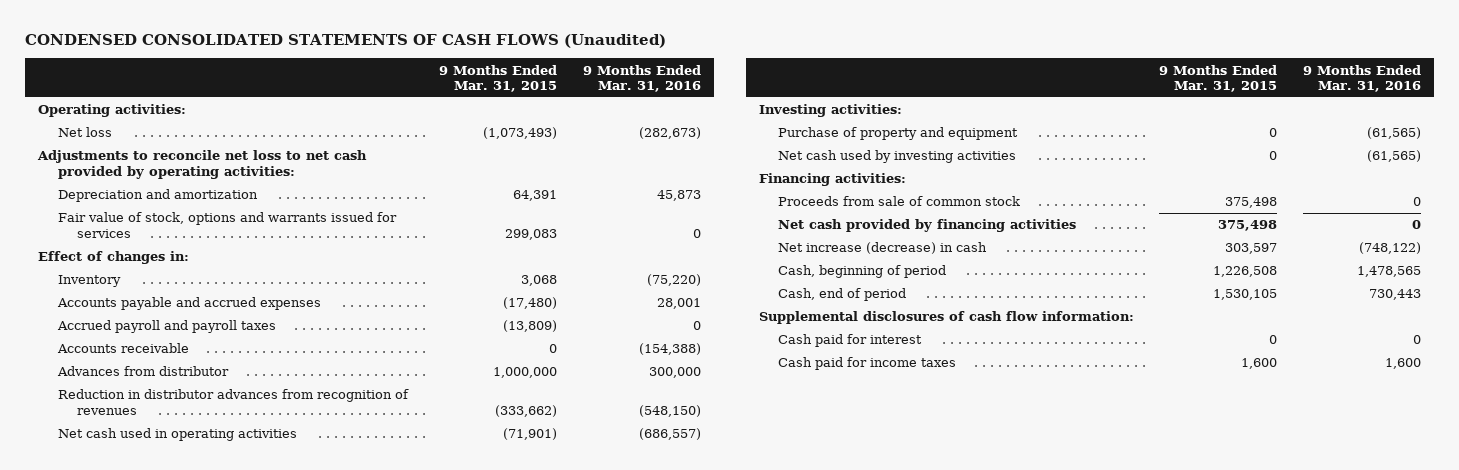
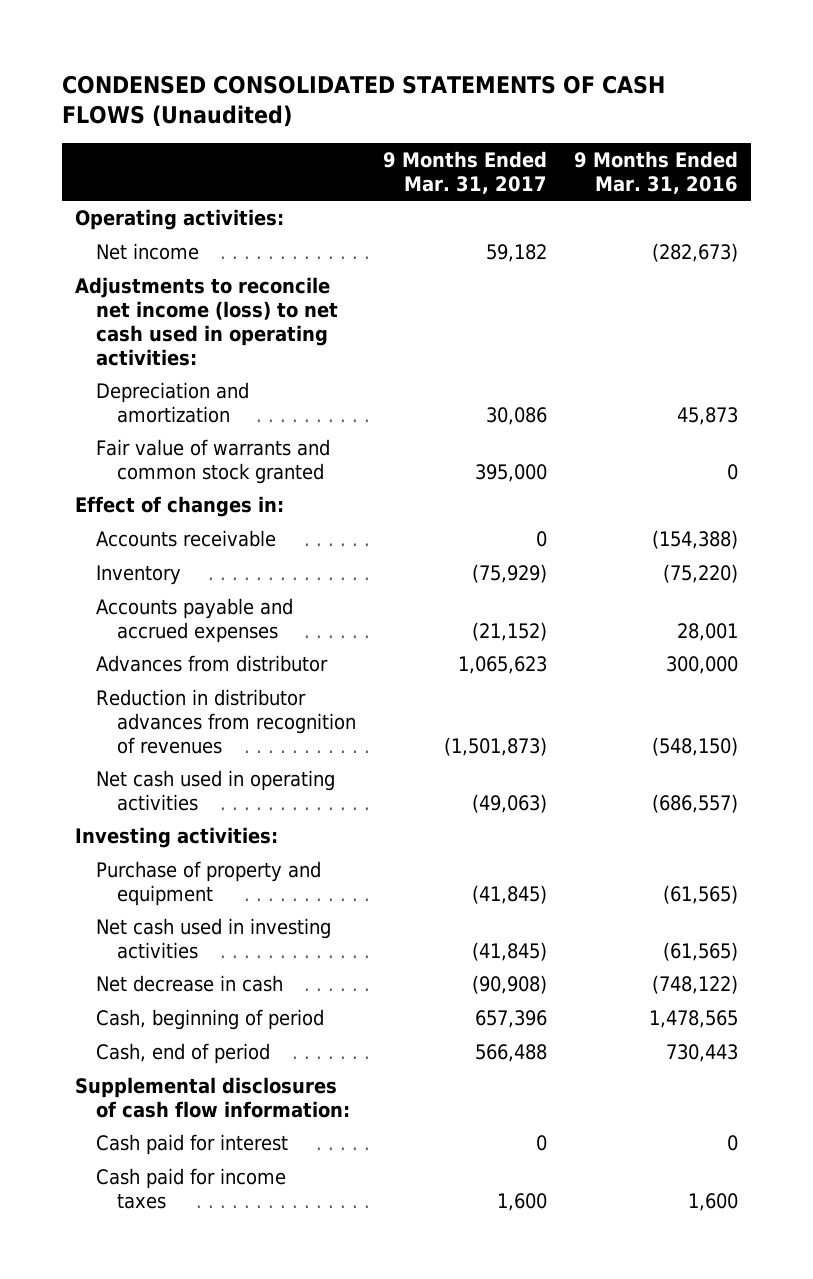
[439,64,558,92] 9 Months Ended Mar. 31, 2015 -> none
none -> [382,150,547,194] 9 Months Ended Mar. 31, 2017
[57,127,112,138] Net loss -> [96,242,200,260] Net income
[37,150,368,179] Adjustments to reconcile net loss to net cash provided by operating activities: -> [75,276,339,366] Adjustments to reconcile net income (loss) to net cash used in operating activities:
[57,212,397,238] Fair value of stock, options and warrants issued for services -> [96,438,331,484] Fair value of warrants and common stock granted
[56,343,189,354] Accounts receivable -> [96,529,277,547] Accounts receivable
[56,320,276,334] Accrued payroll and payroll taxes -> none
[758,173,906,187] Financing activities: -> none
[777,196,1020,207] Proceeds from sale of common stock -> none
[777,219,1076,233] Net cash provided by financing activities -> none
[777,150,1016,164] Net cash used by investing activities -> [96,917,332,959] Net cash used in investing activities
[777,242,987,255] Net increase (decrease) in cash -> [96,974,284,992] Net decrease in cash

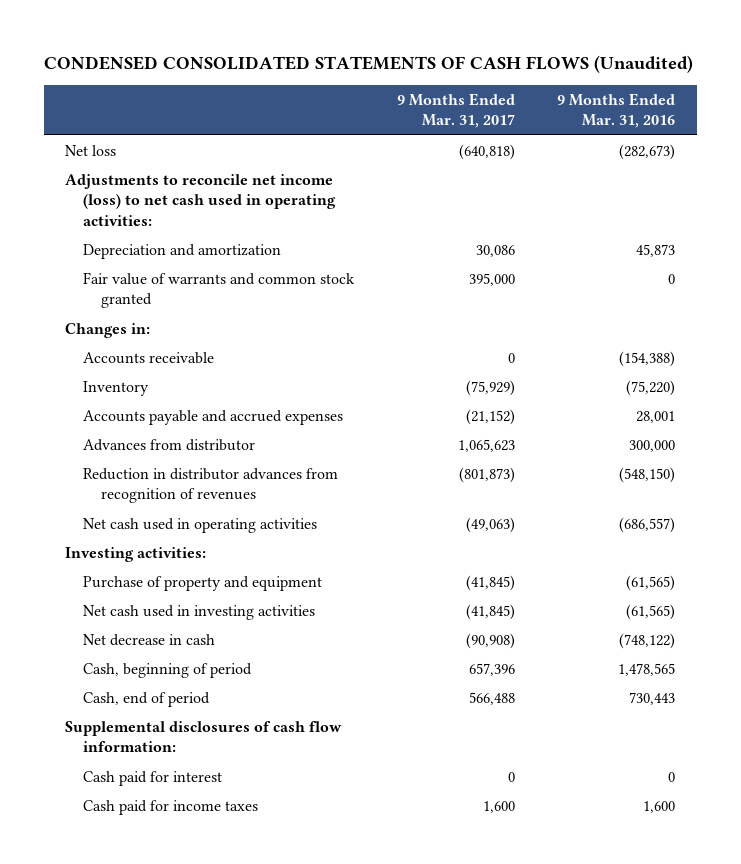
[75,208,285,230] Operating activities: -> none
[96,242,200,260] Net income -> [65,144,117,156] Net loss
[485,243,547,262] 59,182 -> [458,143,515,160] (640,818)
[75,495,285,517] Effect of changes in: -> [65,322,151,338] Changes in:
[443,736,547,756] (1,501,873) -> [458,466,515,483] (801,873)

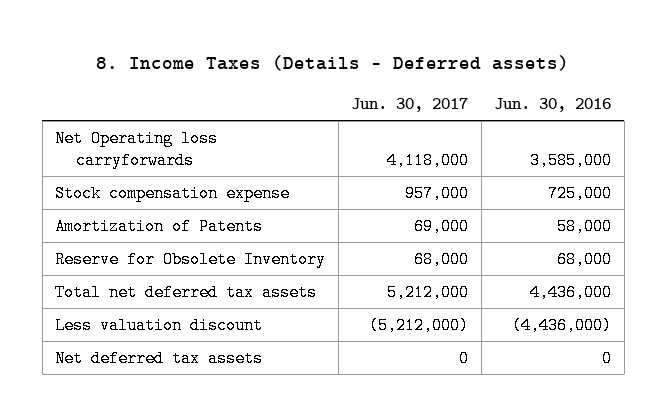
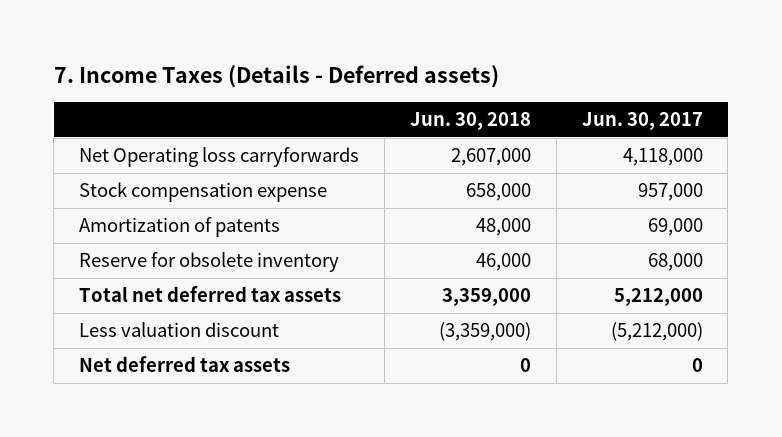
[96,55,570,72] 8. Income Taxes (Details - Deferred assets) -> [53,64,499,88] 7. Income Taxes (Details - Deferred assets)
[494,97,612,112] Jun. 30, 2016 -> none
none -> [409,111,531,130] Jun. 30, 2018
[55,218,264,236] Amortization of Patents -> [79,217,281,238] Amortization of patents
[55,251,327,269] Reserve for Obsolete Inventory -> [79,252,340,273] Reserve for obsolete inventory

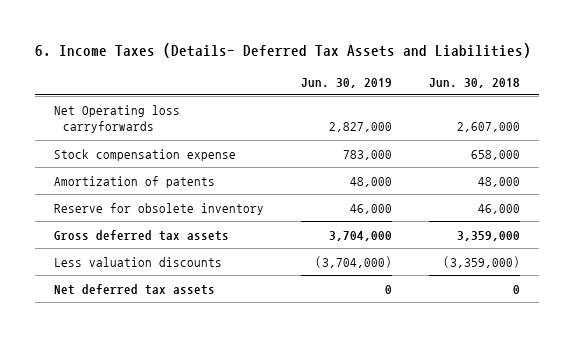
[53,64,499,88] 7. Income Taxes (Details - Deferred assets) -> [34,43,531,59] 6. Income Taxes (Details- Deferred Tax Assets and Liabilities)
[581,111,703,130] Jun. 30, 2017 -> none
none -> [300,77,392,88] Jun. 30, 2019
[79,286,342,303] Total net deferred tax assets -> [53,229,229,241] Gross deferred tax assets
[79,322,280,338] Less valuation discount -> [53,256,222,267] Less valuation discounts

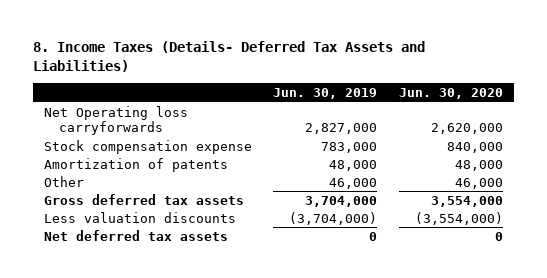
[34,43,531,59] 6. Income Taxes (Details- Deferred Tax Assets and Liabilities) -> [32,40,425,73] 8. Income Taxes (Details- Deferred Tax Assets and Liabilities)
[429,77,521,88] Jun. 30, 2018 -> none
none -> [399,88,504,100] Jun. 30, 2020
[53,202,264,215] Reserve for obsolete inventory -> none
none -> [43,175,84,187] Other

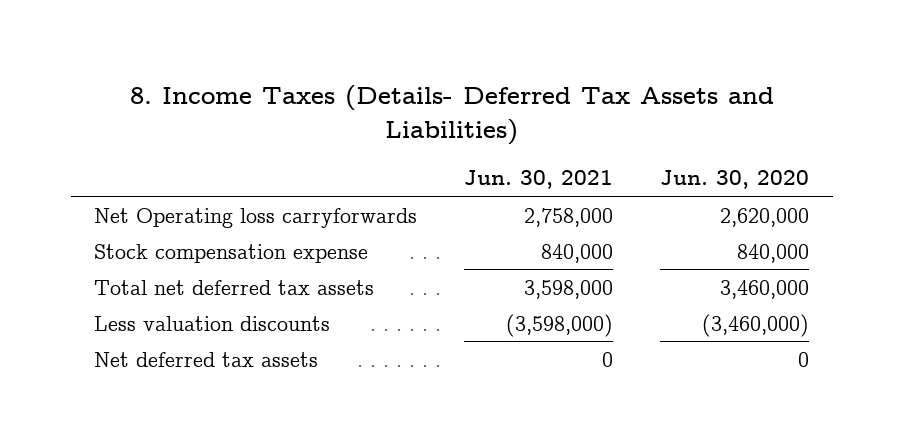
[273,88,378,100] Jun. 30, 2019 -> none
none -> [464,170,614,190] Jun. 30, 2021
[43,157,228,172] Amortization of patents -> none
[43,175,84,187] Other -> none
[43,193,244,205] Gross deferred tax assets -> [94,279,375,295] Total net deferred tax assets
[431,195,504,207] 3,554,000 -> [720,279,810,299] 3,460,000
[415,211,504,225] (3,554,000) -> [702,313,810,337] (3,460,000)

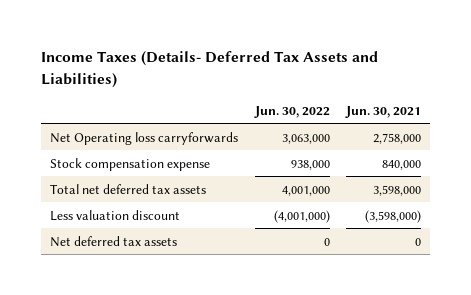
[129,85,774,146] 8. Income Taxes (Details- Deferred Tax Assets and Liabilities) -> [41,51,379,88] Income Taxes (Details- Deferred Tax Assets and Liabilities)
[660,170,810,190] Jun. 30, 2020 -> none
none -> [253,105,330,118] Jun. 30, 2022
[94,315,331,331] Less valuation discounts -> [49,209,180,221] Less valuation discount

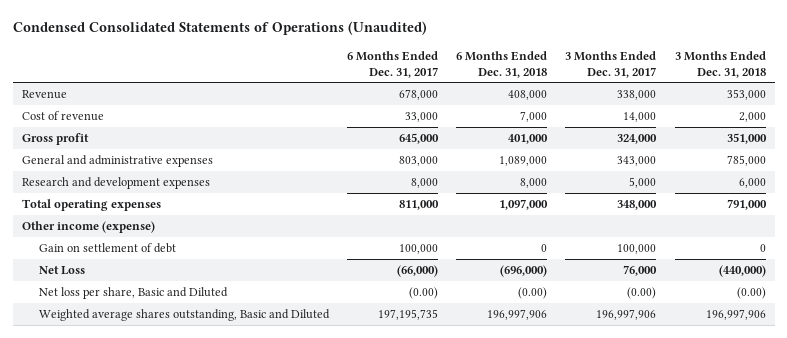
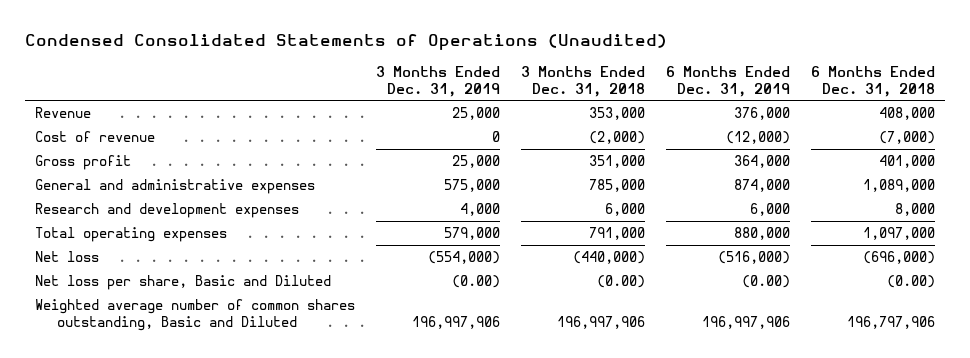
[346,51,438,78] 6 Months Ended Dec. 31, 2017 -> none
[565,51,657,78] 3 Months Ended Dec. 31, 2017 -> none
none -> [376,65,501,97] 3 Months Ended Dec. 31, 2019
none -> [665,65,790,97] 6 Months Ended Dec. 31, 2019
[520,111,548,123] 7,000 -> [878,130,935,144] (7,000)
[738,112,766,123] 2,000 -> [589,130,646,144] (2,000)
[21,221,155,234] Other income (expense) -> none
[38,243,176,254] Gain on settlement of debt -> none
[38,266,85,276] Net Loss -> [35,250,100,262] Net loss
[38,309,330,322] Weighted average shares outstanding, Basic and Diluted -> [35,298,356,331] Weighted average number of common shares outstanding, Basic and Diluted
[487,309,548,321] 196,997,906 -> [846,315,935,329] 196,797,906

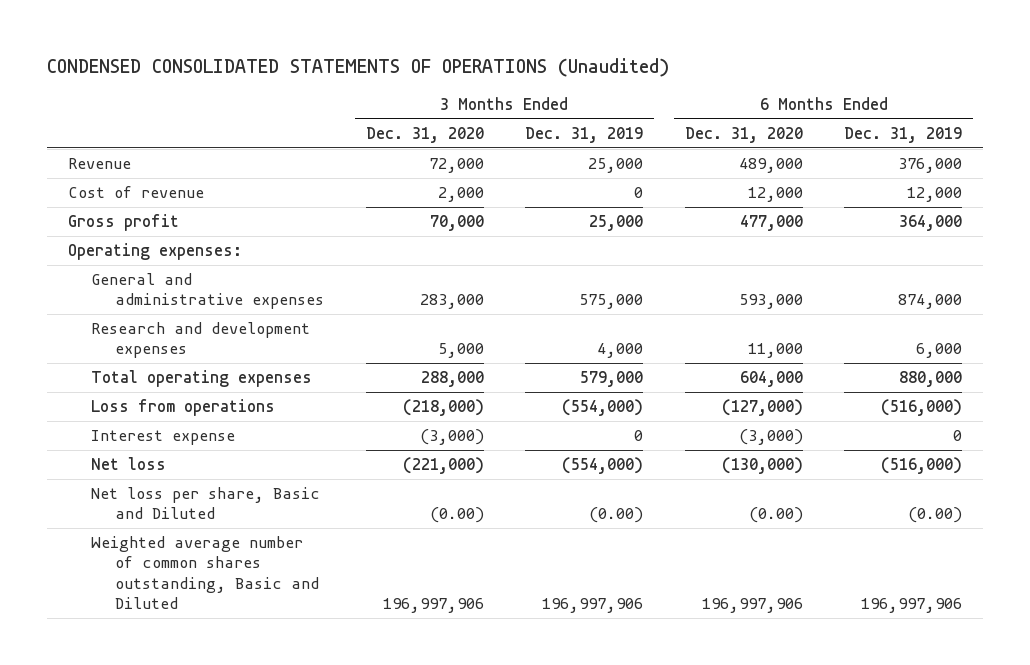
[25,34,668,51] Condensed Consolidated Statements of Operations (Unaudited) -> [47,58,670,78] CONDENSED CONSOLIDATED STATEMENTS OF OPERATIONS (Unaudited)
[521,65,646,97] 3 Months Ended Dec. 31, 2018 -> none
[810,65,935,97] 6 Months Ended Dec. 31, 2018 -> none
none -> [365,126,484,143] Dec. 31, 2020
none -> [684,126,803,143] Dec. 31, 2020
[725,130,790,144] (12,000) -> [907,187,963,203] 12,000
none -> [67,243,242,261] Operating expenses:
none -> [91,399,276,417] Loss from operations
none -> [91,430,236,446] Interest expense

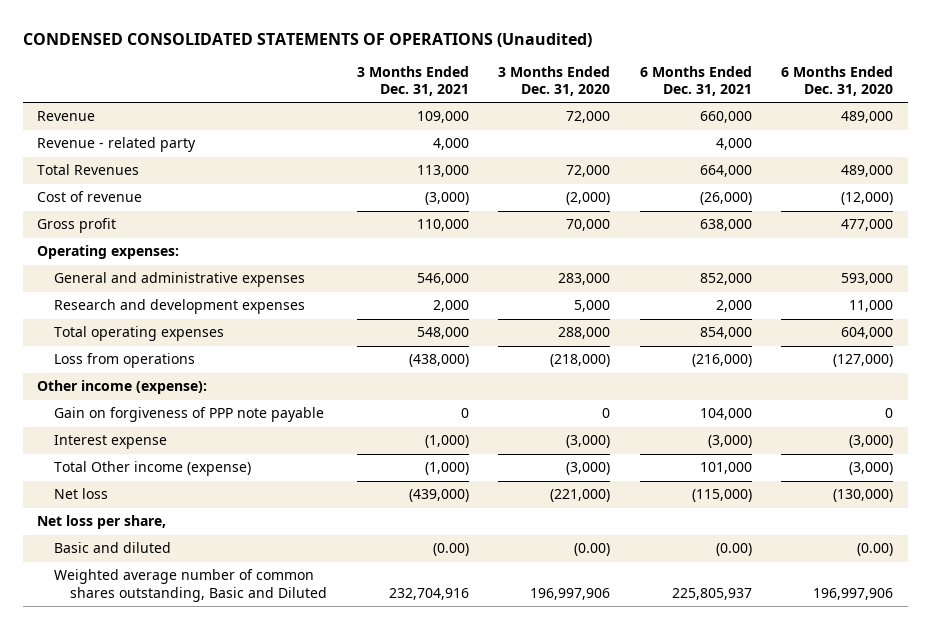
[525,126,644,143] Dec. 31, 2019 -> none
[844,126,963,143] Dec. 31, 2019 -> none
none -> [356,66,469,97] 3 Months Ended Dec. 31, 2021
none -> [639,66,752,97] 6 Months Ended Dec. 31, 2021
none -> [37,137,197,153] Revenue - related party
none -> [37,164,140,176] Total Revenues
[437,187,484,203] 2,000 -> [566,192,611,206] (2,000)
[747,187,803,203] 12,000 -> [841,192,894,206] (12,000)
none -> [37,380,208,395] Other income (expense):
none -> [53,407,324,423] Gain on forgiveness of PPP note payable
none -> [53,461,251,477] Total Other income (expense)
none -> [37,515,167,530] Net loss per share,
[91,487,321,520] Net loss per share, Basic and Diluted -> [53,542,171,554] Basic and diluted

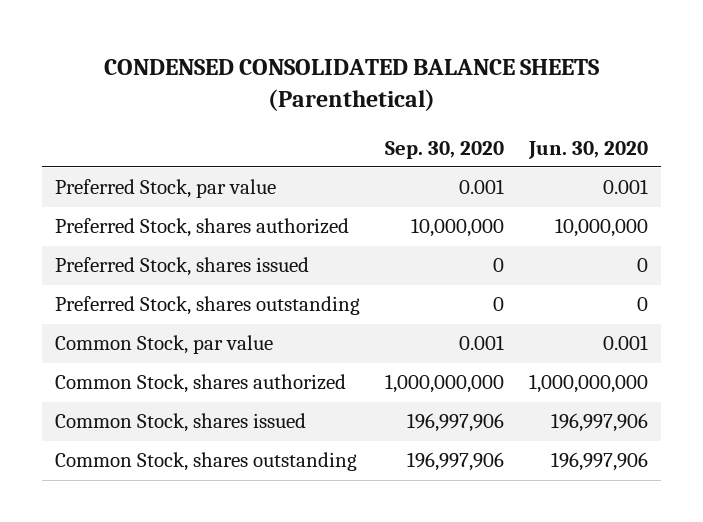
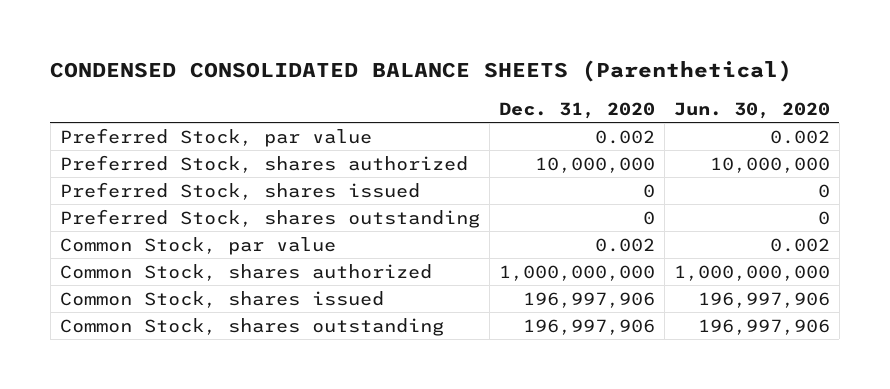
[385,140,505,159] Sep. 30, 2020 -> none
none -> [498,101,655,119] Dec. 31, 2020
[603,179,649,195] 0.001 -> [769,129,830,144] 0.002
[603,335,649,351] 0.001 -> [769,237,830,252] 0.002

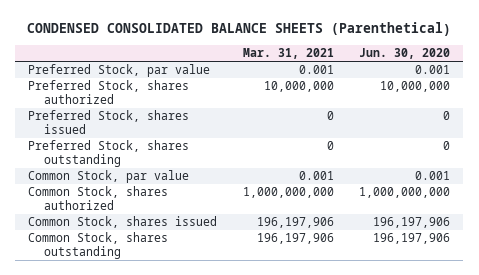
[498,101,655,119] Dec. 31, 2020 -> none
none -> [242,47,334,59] Mar. 31, 2021
[769,129,830,144] 0.002 -> [415,65,451,75] 0.001
[769,237,830,252] 0.002 -> [415,171,451,181] 0.001
[697,291,830,308] 196,997,906 -> [373,217,451,229] 196,197,906
[697,318,830,335] 196,997,906 -> [373,233,451,245] 196,197,906

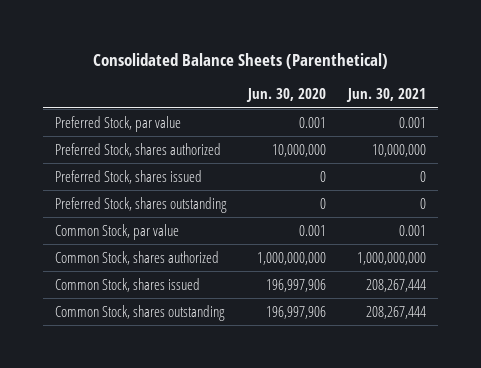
[27,22,452,37] CONDENSED CONSOLIDATED BALANCE SHEETS (Parenthetical) -> [92,53,388,70] Consolidated Balance Sheets (Parenthetical)
[242,47,334,59] Mar. 31, 2021 -> none
none -> [346,88,427,103] Jun. 30, 2021
[373,217,451,229] 196,197,906 -> [266,278,327,292] 196,997,906
[373,233,451,245] 196,197,906 -> [266,305,327,319] 196,997,906

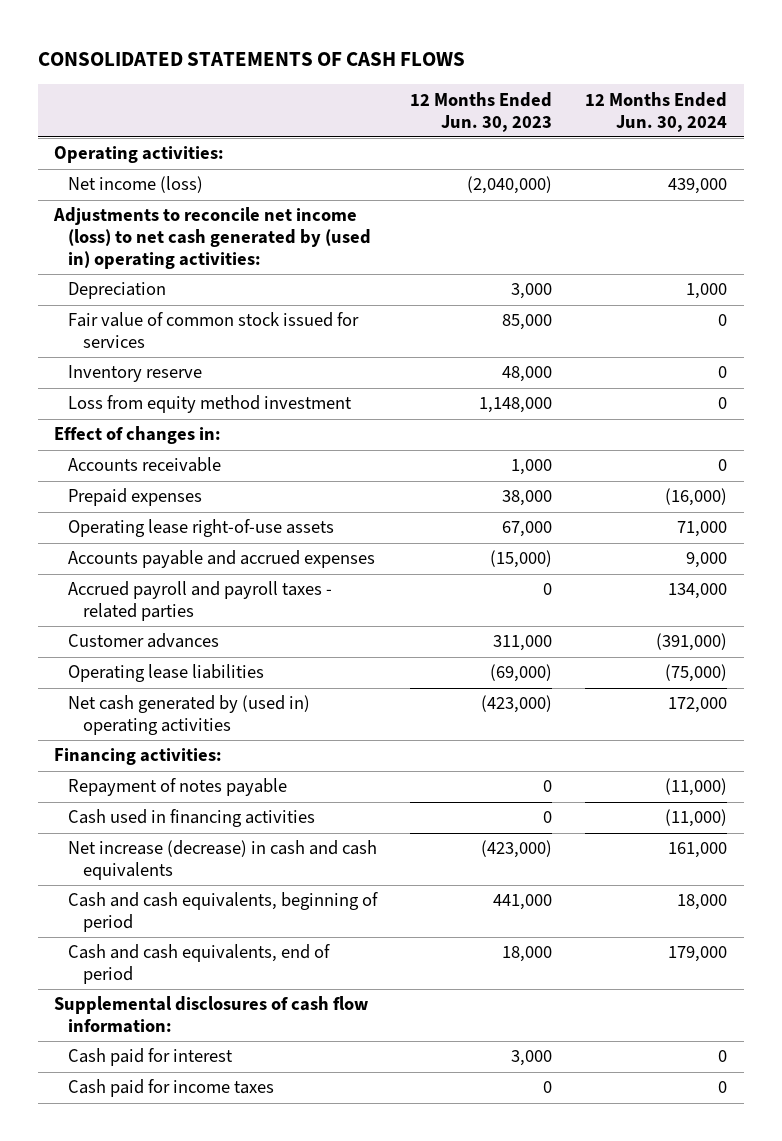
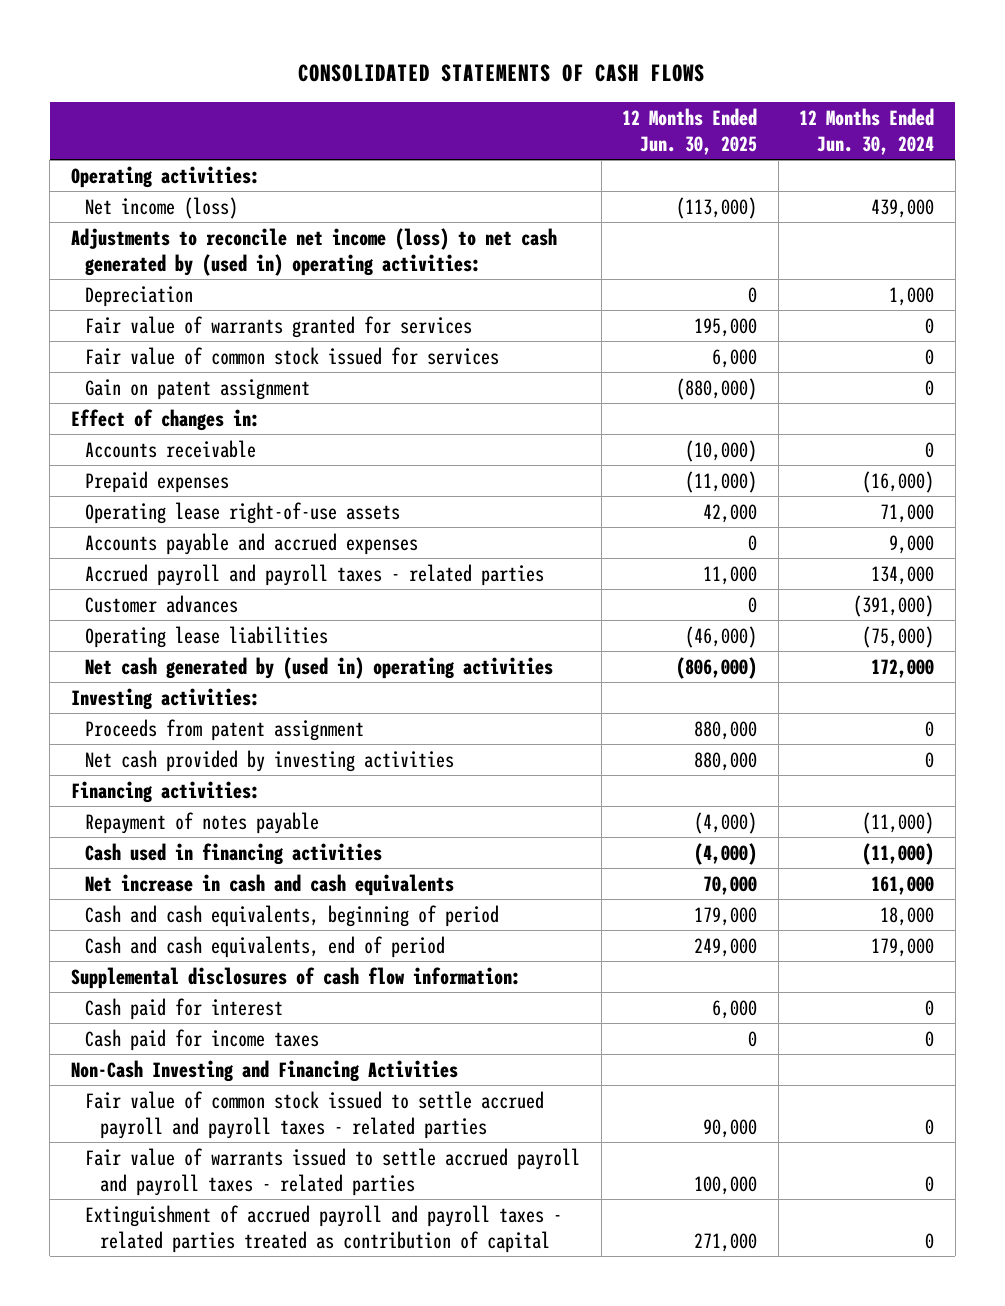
[410,91,553,132] 12 Months Ended Jun. 30, 2023 -> none
none -> [622,107,758,155] 12 Months Ended Jun. 30, 2025
none -> [85,315,473,338] Fair value of warrants granted for services
[68,365,203,383] Inventory reserve -> none
[68,395,353,414] Loss from equity method investment -> none
none -> [85,378,311,400] Gain on patent assignment
none -> [70,687,260,710] Investing activities:
none -> [85,718,365,741] Proceeds from patent assignment
none -> [85,749,455,772] Net cash provided by investing activities
[68,840,378,881] Net increase (decrease) in cash and cash equivalents -> [85,873,455,896] Net increase in cash and cash equivalents
none -> [70,1059,458,1082] Non-Cash Investing and Financing Activities
none -> [85,1090,545,1139] Fair value of common stock issued to settle accrued payroll and payroll taxes - related parties
none -> [85,1147,581,1196] Fair value of warrants issued to settle accrued payroll and payroll taxes - related parties
none -> [85,1204,563,1253] Extinguishment of accrued payroll and payroll taxes - related parties treated as contribution of capital

